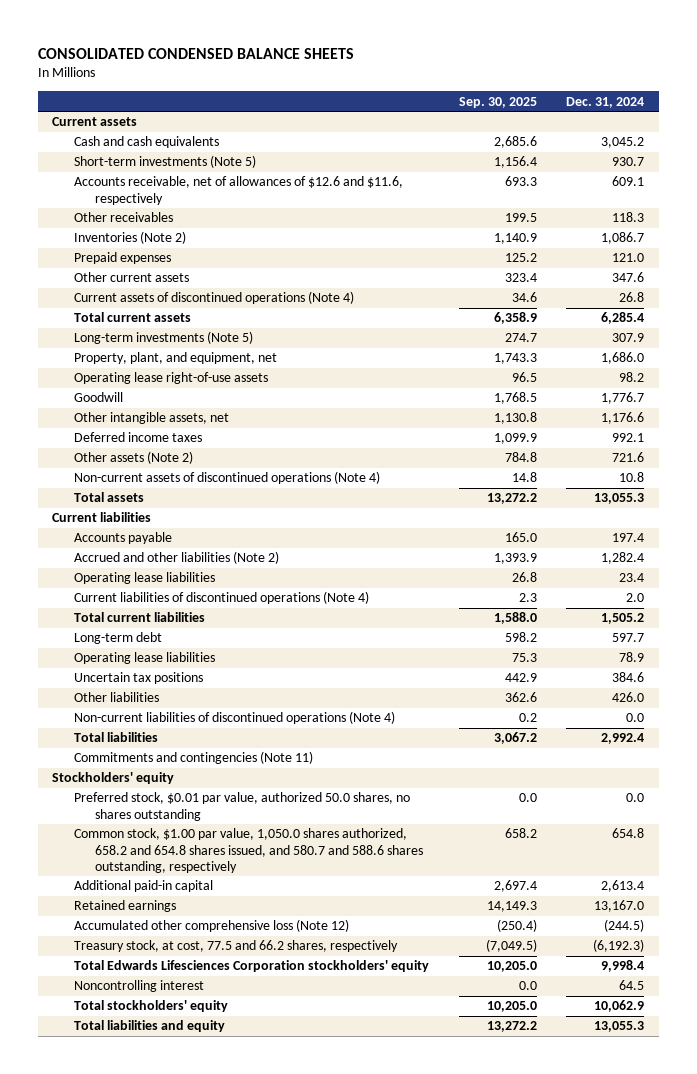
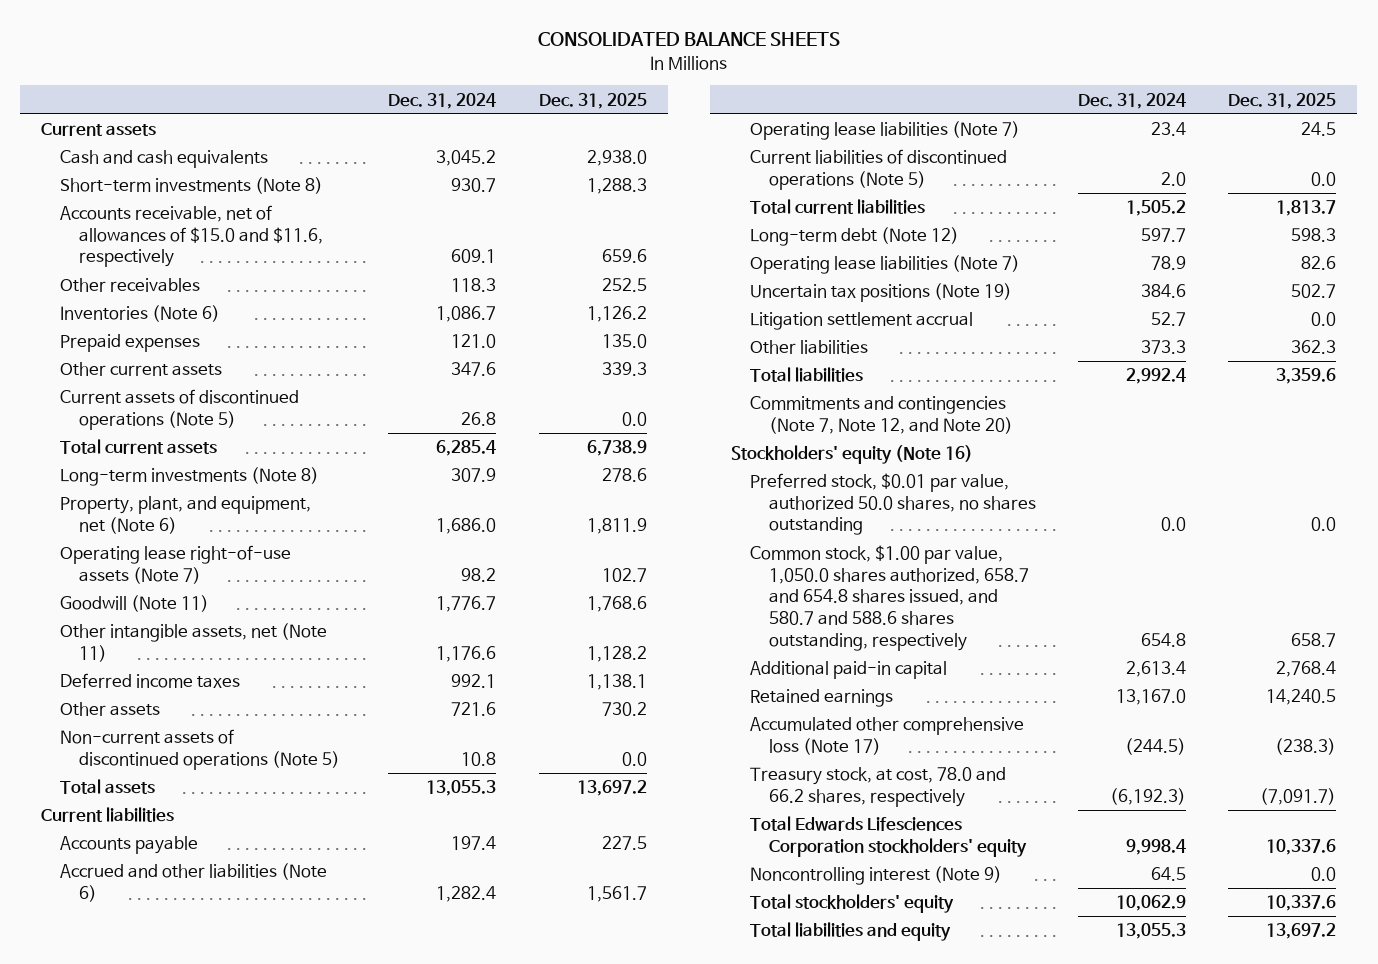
[37,47,354,59] CONSOLIDATED CONDENSED BALANCE SHEETS -> [537,32,840,47] CONSOLIDATED BALANCE SHEETS
[458,96,537,108] Sep. 30, 2025 -> none
none -> [538,92,647,109] Dec. 31, 2025
[73,155,256,169] Short-term investments (Note 5) -> [60,177,324,195] Short-term investments (Note 8)
[73,176,403,205] Accounts receivable, net of allowances of $12.6 and $11.6, respectively -> [60,205,324,268] Accounts receivable, net of allowances of $15.0 and $11.6, respectively
[73,231,186,245] Inventories (Note 2) -> [60,305,221,323] Inventories (Note 6)
[73,291,354,305] Current assets of discontinued operations (Note 4) -> [60,389,300,430] Current assets of discontinued operations (Note 5)
[73,331,253,345] Long-term investments (Note 5) -> [60,467,320,487] Long-term investments (Note 8)
[73,352,277,365] Property, plant, and equipment, net -> [60,496,312,534] Property, plant, and equipment, net (Note 6)
[73,372,268,385] Operating lease right-of-use assets -> [60,545,292,584] Operating lease right-of-use assets (Note 7)
[73,392,123,403] Goodwill -> [60,595,210,613] Goodwill (Note 11)
[73,412,229,425] Other intangible assets, net -> [60,623,328,662] Other intangible assets, net (Note 11)
[73,451,193,465] Other assets (Note 2) -> [60,702,161,717] Other assets
[73,471,380,485] Non-current assets of discontinued operations (Note 4) -> [60,729,341,770] Non-current assets of discontinued operations (Note 5)
[73,551,279,565] Accrued and other liabilities (Note 2) -> [60,863,328,902] Accrued and other liabilities (Note 6)
[73,572,215,585] Operating lease liabilities -> [749,121,1020,141] Operating lease liabilities (Note 7)
[73,591,369,605] Current liabilities of discontinued operations (Note 4) -> [749,149,1007,190] Current liabilities of discontinued operations (Note 5)
[73,711,395,725] Non-current liabilities of discontinued operations (Note 4) -> none
[73,632,162,645] Long-term debt -> [749,227,959,247] Long-term debt (Note 12)
[73,652,215,665] Operating lease liabilities -> [749,255,1020,275] Operating lease liabilities (Note 7)
[73,672,203,685] Uncertain tax positions -> [749,283,1012,303] Uncertain tax positions (Note 19)
none -> [749,312,973,331] Litigation settlement accrual
[612,692,645,703] 426.0 -> [1140,340,1186,355] 373.3
[73,751,313,765] Commitments and contingencies (Note 11) -> [749,396,1013,434] Commitments and contingencies (Note 7, Note 12, and Note 20)
[52,772,175,785] Stockholders' equity -> [730,445,973,465] Stockholders' equity (Note 16)
[73,828,424,873] Common stock, $1.00 par value, 1,050.0 shares authorized, 658.2 and 654.8 shares issued, and 580.7 and 588.6 shares outstanding, respectively -> [749,545,1029,651] Common stock, $1.00 par value, 1,050.0 shares authorized, 658.7 and 654.8 shares issued, and 580.7 and 588.6 shares outstanding, respectively
[73,919,349,933] Accumulated other comprehensive loss (Note 12) -> [749,717,1024,755] Accumulated other comprehensive loss (Note 17)
[73,940,398,953] Treasury stock, at cost, 77.5 and 66.2 shares, respectively -> [749,767,1006,807] Treasury stock, at cost, 78.0 and 66.2 shares, respectively
[73,980,204,993] Noncontrolling interest -> [749,866,1002,886] Noncontrolling interest (Note 9)

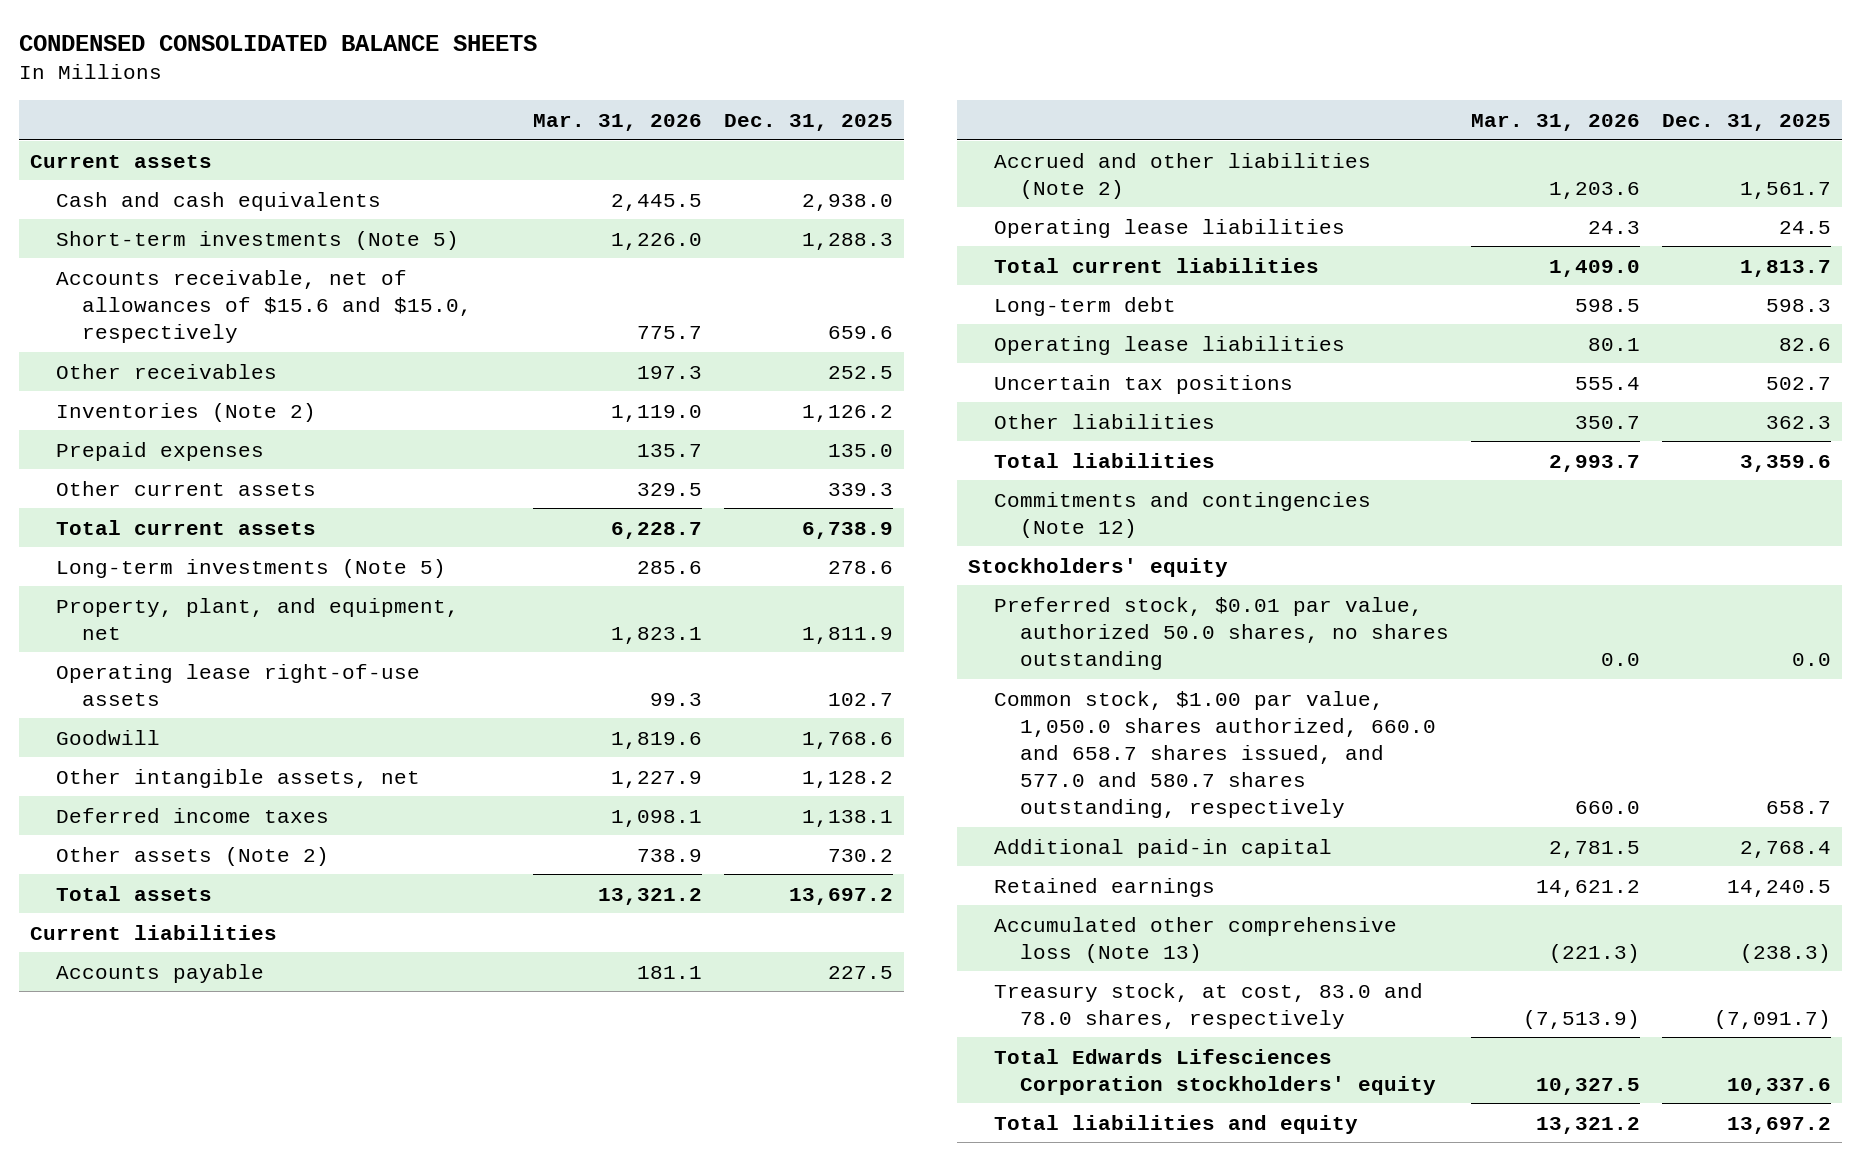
[537,32,840,47] CONSOLIDATED BALANCE SHEETS -> [18,35,537,52] CONDENSED CONSOLIDATED BALANCE SHEETS
[388,92,497,109] Dec. 31, 2024 -> none
none -> [533,113,703,131] Mar. 31, 2026
[60,177,324,195] Short-term investments (Note 8) -> [55,230,459,250] Short-term investments (Note 5)
[60,205,324,268] Accounts receivable, net of allowances of $15.0 and $11.6, respectively -> [55,269,472,343] Accounts receivable, net of allowances of $15.6 and $15.0, respectively
[60,305,221,323] Inventories (Note 6) -> [55,402,316,422] Inventories (Note 2)
[60,389,300,430] Current assets of discontinued operations (Note 5) -> none
[60,467,320,487] Long-term investments (Note 8) -> [55,558,446,578] Long-term investments (Note 5)
[60,496,312,534] Property, plant, and equipment, net (Note 6) -> [55,597,459,640] Property, plant, and equipment, net
[60,545,292,584] Operating lease right-of-use assets (Note 7) -> [55,663,420,706] Operating lease right-of-use assets
[60,595,210,613] Goodwill (Note 11) -> [55,729,160,745] Goodwill
[60,623,328,662] Other intangible assets, net (Note 11) -> [55,768,420,788] Other intangible assets, net
[60,729,341,770] Non-current assets of discontinued operations (Note 5) -> none
[60,702,161,717] Other assets -> [55,846,329,866] Other assets (Note 2)
[749,149,1007,190] Current liabilities of discontinued operations (Note 5) -> none
[60,863,328,902] Accrued and other liabilities (Note 6) -> [993,152,1371,199] Accrued and other liabilities (Note 2)
[749,121,1020,141] Operating lease liabilities (Note 7) -> [993,218,1345,238] Operating lease liabilities
[749,312,973,331] Litigation settlement accrual -> none
[749,227,959,247] Long-term debt (Note 12) -> [993,296,1176,316] Long-term debt
[749,255,1020,275] Operating lease liabilities (Note 7) -> [993,335,1345,355] Operating lease liabilities
[749,283,1012,303] Uncertain tax positions (Note 19) -> [993,374,1293,394] Uncertain tax positions
[749,396,1013,434] Commitments and contingencies (Note 7, Note 12, and Note 20) -> [993,491,1371,538] Commitments and contingencies (Note 12)
[730,445,973,465] Stockholders' equity (Note 16) -> [967,557,1228,577] Stockholders' equity
[749,545,1029,651] Common stock, $1.00 par value, 1,050.0 shares authorized, 658.7 and 654.8 shares issued, and 580.7 and 588.6 shares outstanding, respectively -> [993,690,1436,819] Common stock, $1.00 par value, 1,050.0 shares authorized, 660.0 and 658.7 shares issued, and 577.0 and 580.7 shares outstanding, respectively
[749,717,1024,755] Accumulated other comprehensive loss (Note 17) -> [993,916,1397,963] Accumulated other comprehensive loss (Note 13)
[749,767,1006,807] Treasury stock, at cost, 78.0 and 66.2 shares, respectively -> [993,982,1423,1029] Treasury stock, at cost, 83.0 and 78.0 shares, respectively
[749,866,1002,886] Noncontrolling interest (Note 9) -> none
[749,894,954,914] Total stockholders' equity -> none

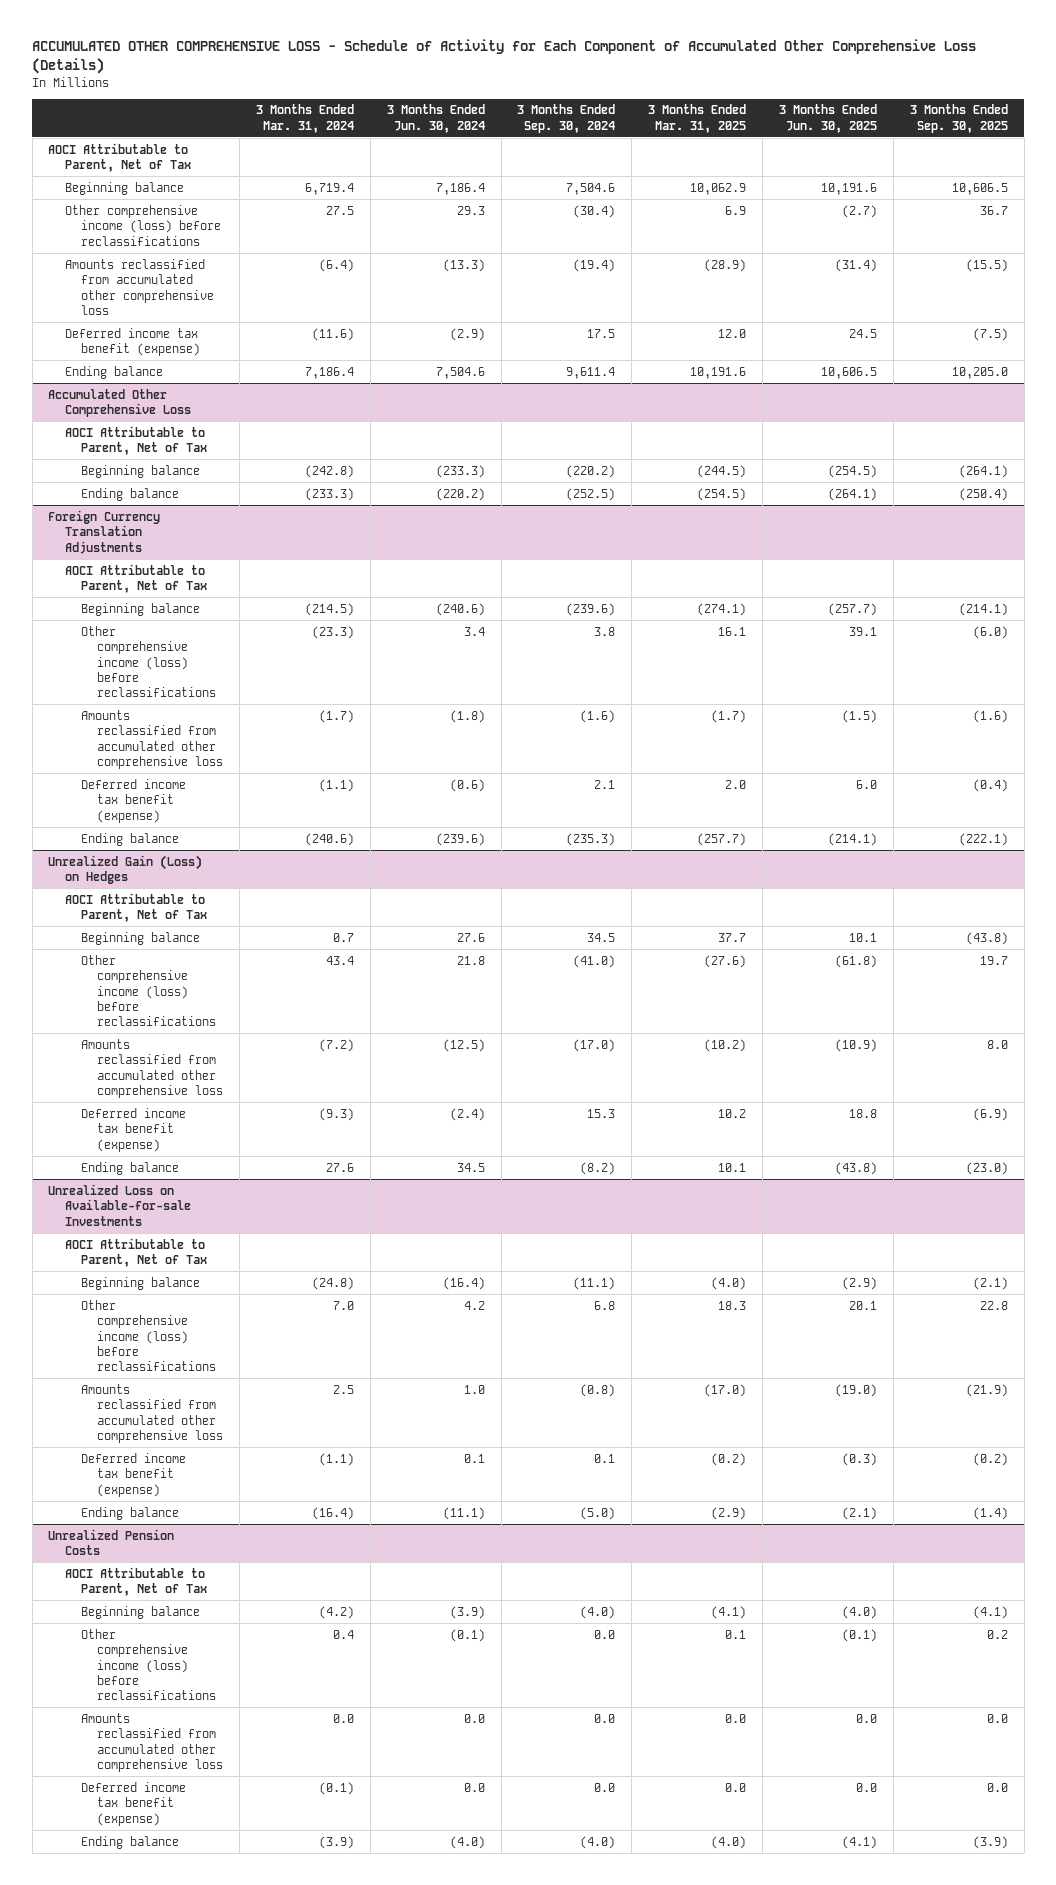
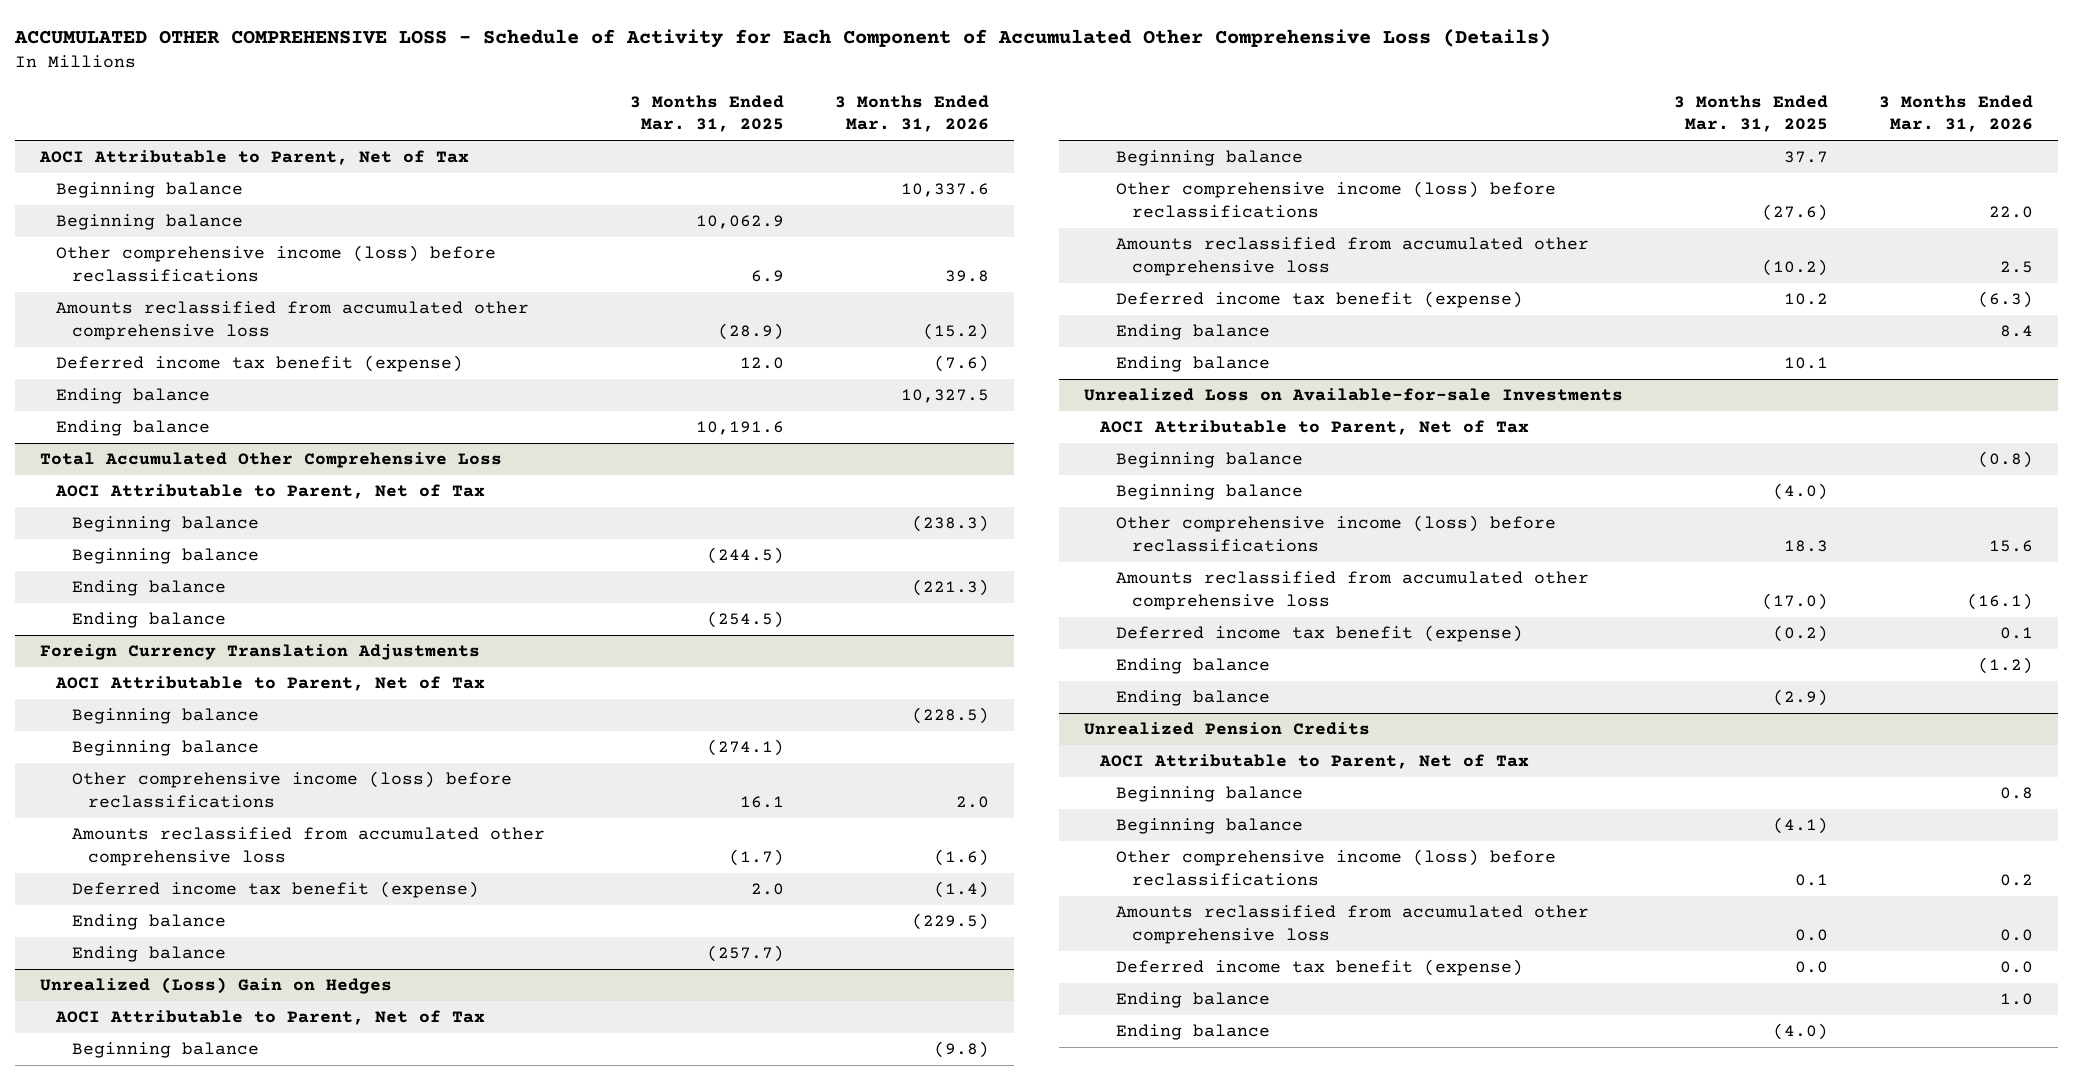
[255,104,354,133] 3 Months Ended Mar. 31, 2024 -> none
[386,104,485,133] 3 Months Ended Jun. 30, 2024 -> none
[517,104,616,133] 3 Months Ended Sep. 30, 2024 -> none
[778,104,877,133] 3 Months Ended Jun. 30, 2025 -> none
[909,104,1008,133] 3 Months Ended Sep. 30, 2025 -> none
none -> [834,94,989,133] 3 Months Ended Mar. 31, 2026
none -> [56,182,244,199] Beginning balance
none -> [56,388,211,405] Ending balance
[48,388,191,418] Accumulated Other Comprehensive Loss -> [40,452,503,469] Total Accumulated Other Comprehensive Loss
none -> [72,516,260,533] Beginning balance
none -> [72,580,227,597] Ending balance
none -> [72,708,260,725] Beginning balance
none -> [72,914,227,931] Ending balance
[48,854,203,885] Unrealized Gain (Loss) on Hedges -> [40,977,393,995] Unrealized (Loss) Gain on Hedges
none -> [72,1042,260,1059] Beginning balance
none -> [1116,324,1271,341] Ending balance
none -> [1116,452,1304,469] Beginning balance
none -> [1116,658,1271,675] Ending balance
[48,1528,175,1556] Unrealized Pension Costs -> [1084,722,1371,736] Unrealized Pension Credits
none -> [1116,786,1304,803] Beginning balance
none -> [1116,992,1271,1009] Ending balance

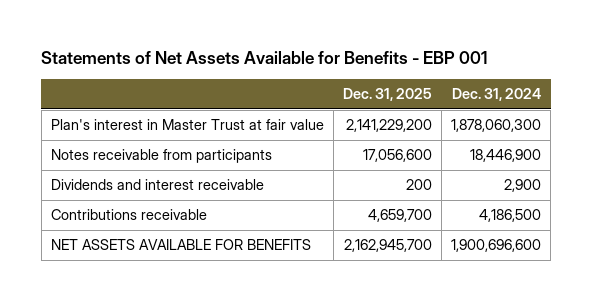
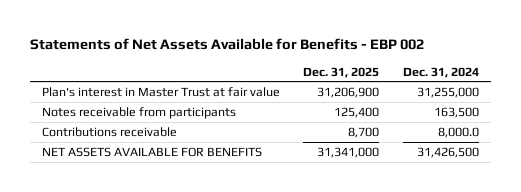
[41,51,488,65] Statements of Net Assets Available for Benefits - EBP 001 -> [29,38,424,51] Statements of Net Assets Available for Benefits - EBP 002
[50,179,264,191] Dividends and interest receivable -> none
[346,119,433,133] 2,141,229,200 -> [317,86,380,98] 31,206,900
[451,119,542,133] 1,878,060,300 -> [417,86,480,98] 31,255,000
[363,149,433,163] 17,056,600 -> [334,106,380,118] 125,400
[470,149,542,163] 18,446,900 -> [434,106,480,118] 163,500
[368,209,433,223] 4,659,700 -> [348,126,380,138] 8,700
[479,209,542,223] 4,186,500 -> [438,126,480,138] 8,000.0
[344,239,433,253] 2,162,945,700 -> [317,146,380,158] 31,341,000
[451,239,542,253] 1,900,696,600 -> [417,146,480,158] 31,426,500

